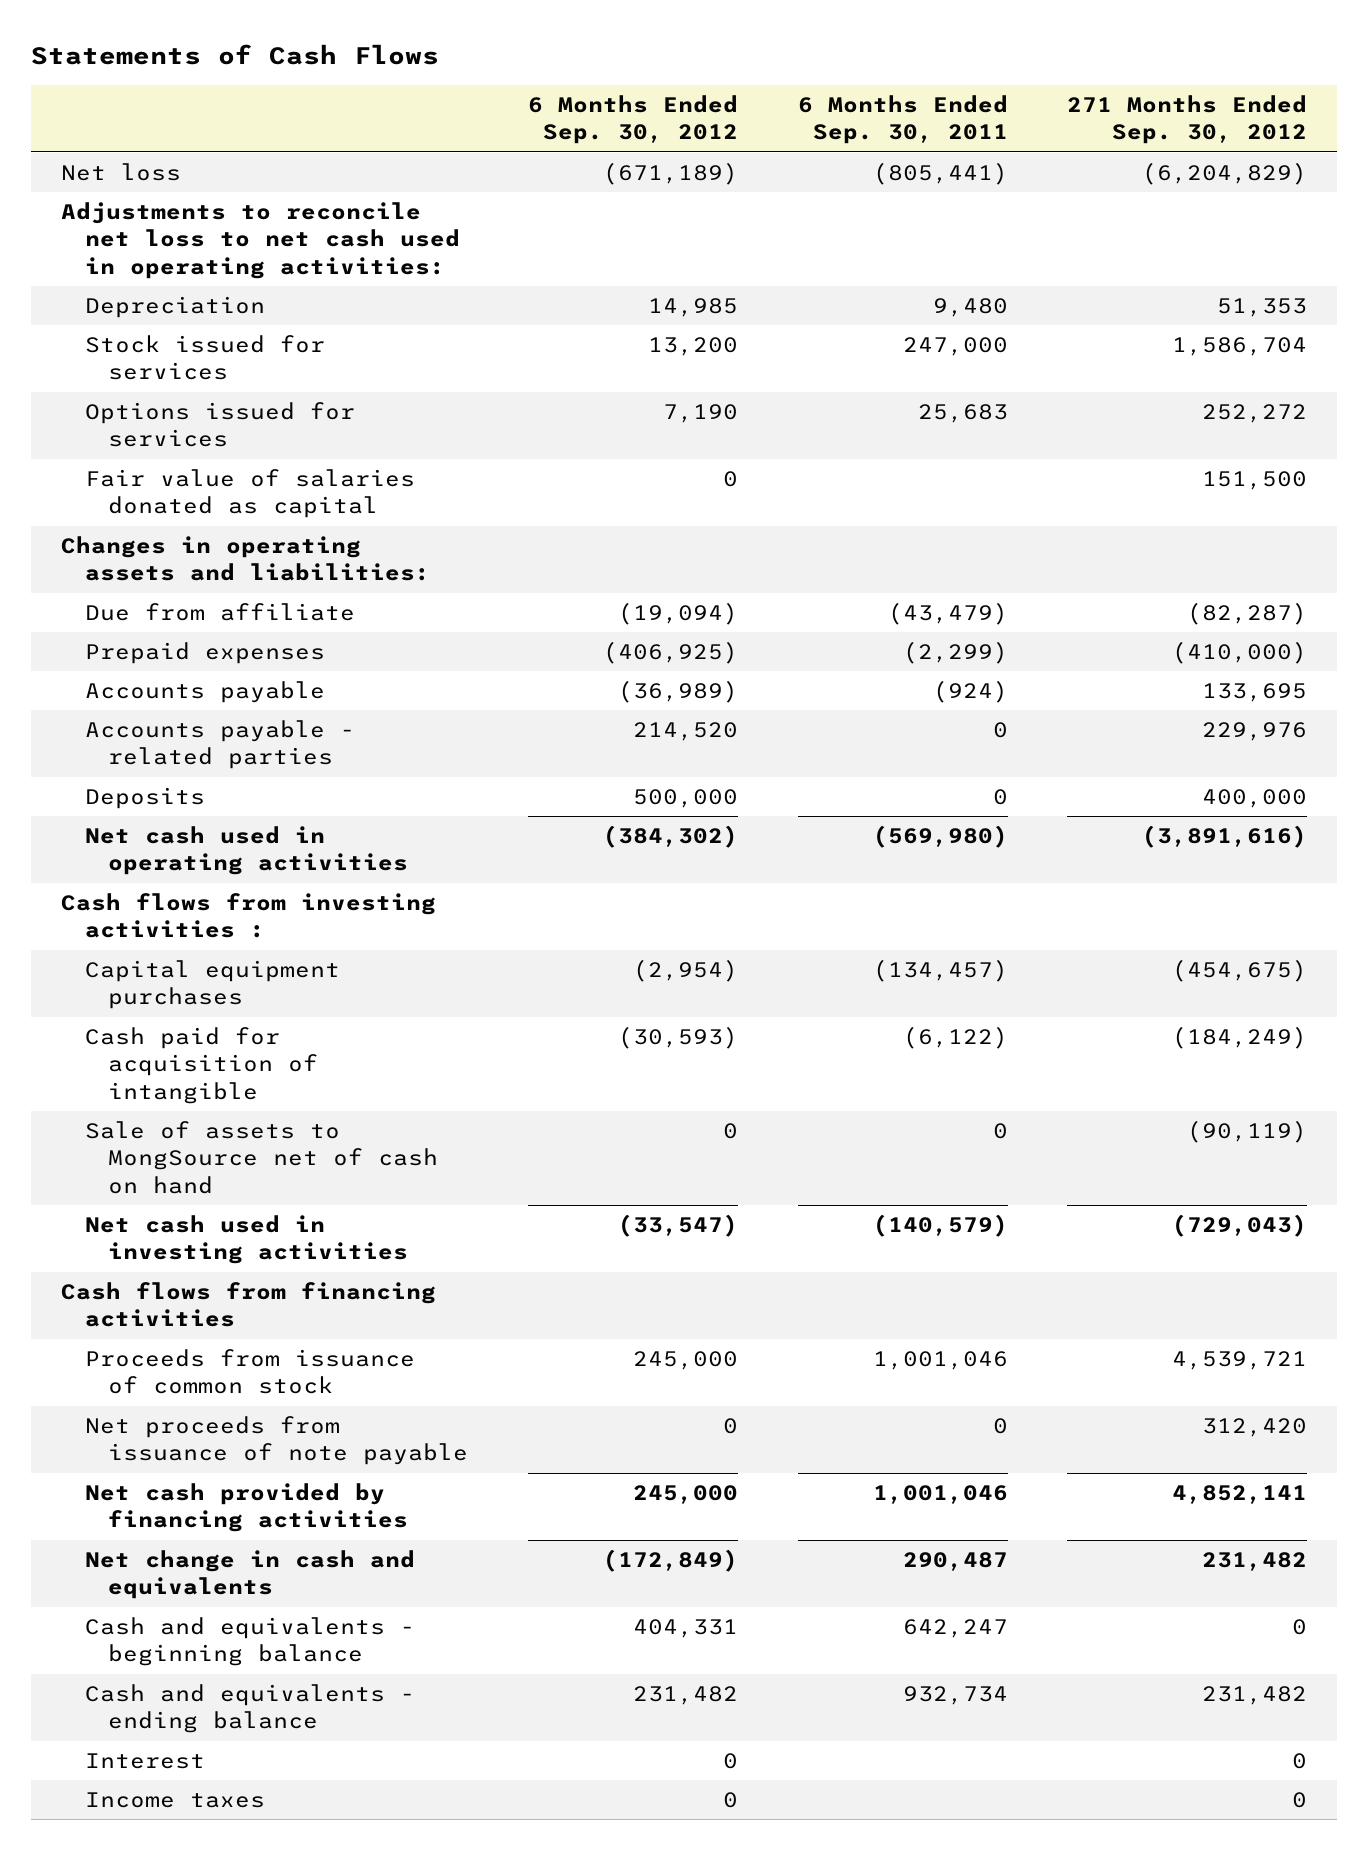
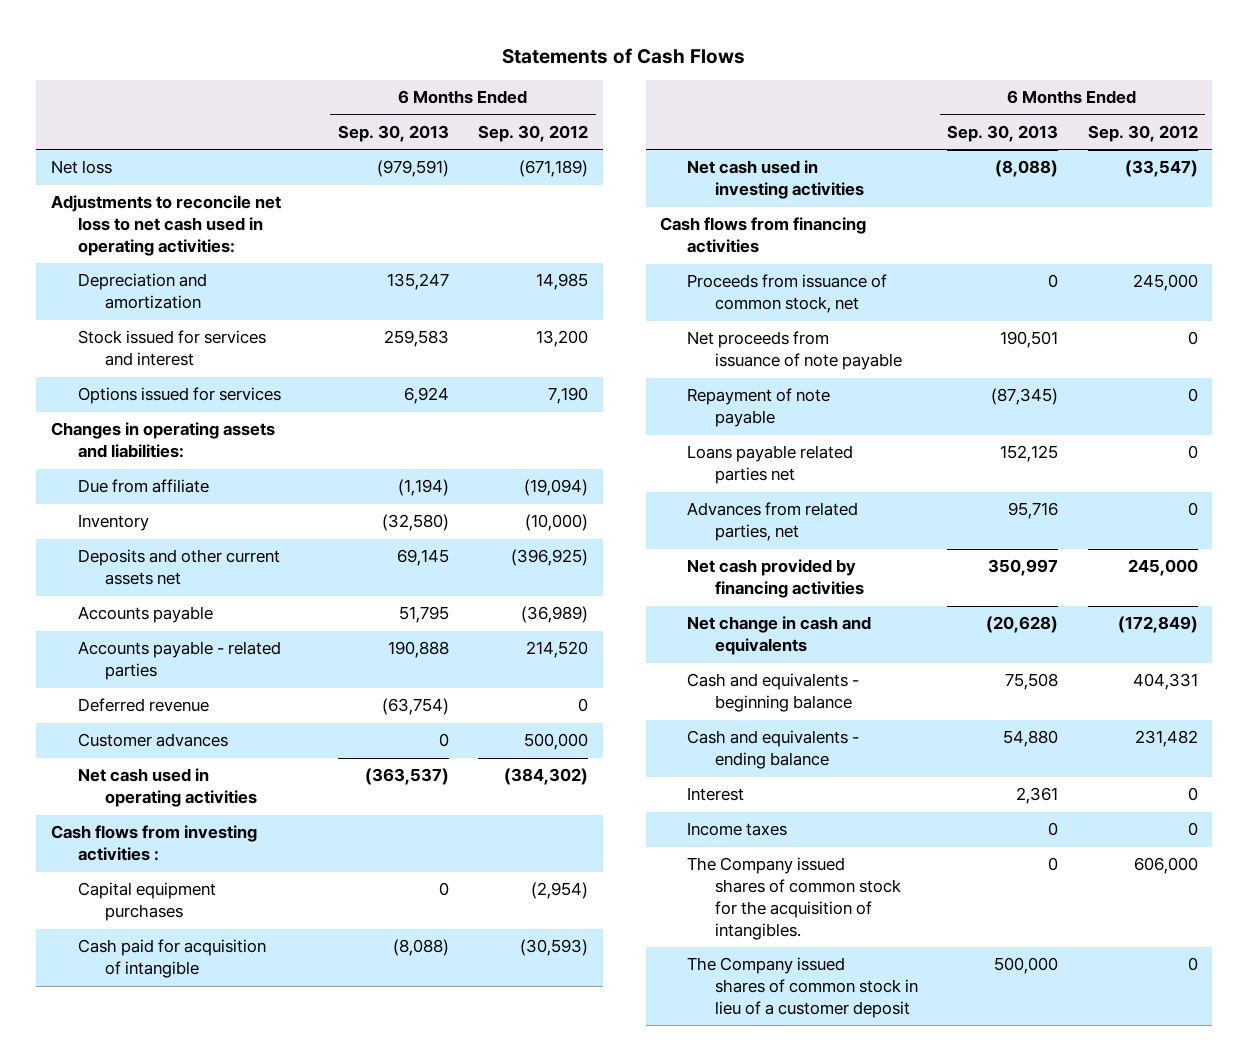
[797,94,1008,145] 6 Months Ended Sep. 30, 2011 -> none
[1067,94,1308,145] 271 Months Ended Sep. 30, 2012 -> none
none -> [337,124,449,142] Sep. 30, 2013
[84,296,265,319] Depreciation -> [78,273,208,310] Depreciation and amortization
[84,335,325,381] Stock issued for services -> [78,330,267,367] Stock issued for services and interest
[84,469,415,519] Fair value of salaries donated as capital -> none
[84,642,325,665] Prepaid expenses -> none
none -> [78,514,150,532] Inventory
none -> [78,549,281,586] Deposits and other current assets net
[84,787,205,810] Deposits -> none
none -> [78,698,210,713] Deferred revenue
none -> [78,733,229,748] Customer advances
[84,1121,439,1194] Sale of assets to MongSource net of cash on hand -> none
[84,1349,415,1395] Proceeds from issuance of common stock -> [687,274,888,314] Proceeds from issuance of common stock, net
none -> [687,388,831,428] Repayment of note payable
none -> [687,445,854,485] Loans payable related parties net
none -> [687,502,859,542] Advances from related parties, net
none -> [687,857,901,940] The Company issued shares of common stock for the acquisition of intangibles.
none -> [687,957,918,1018] The Company issued shares of common stock in lieu of a customer deposit

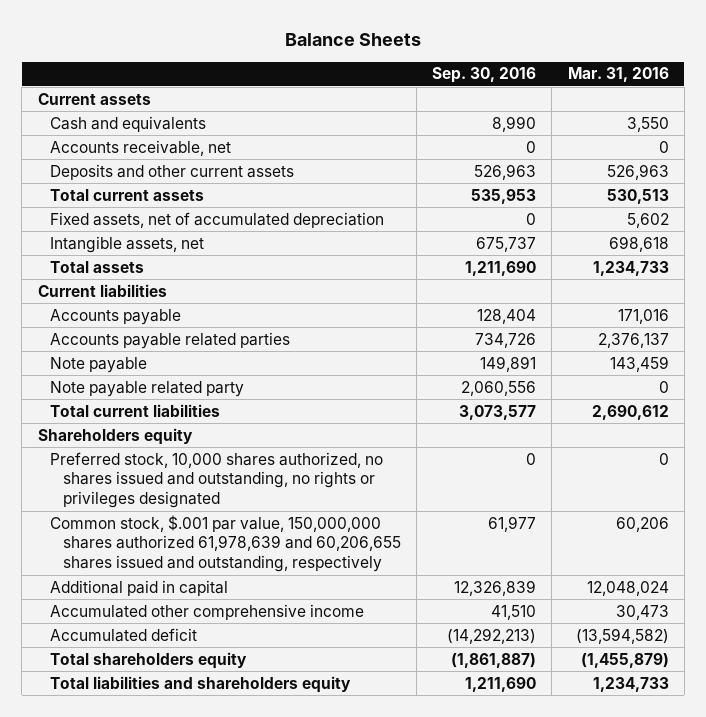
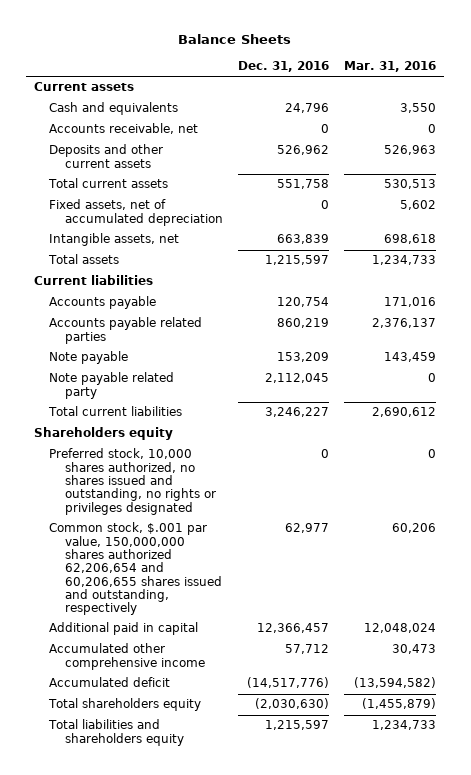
[432,67,537,84] Sep. 30, 2016 -> none
none -> [238,60,330,72] Dec. 31, 2016
[50,514,401,573] Common stock, $.001 par value, 150,000,000 shares authorized 61,978,639 and 60,206,655 shares issued and outstanding, respectively -> [49,522,222,616] Common stock, $.001 par value, 150,000,000 shares authorized 62,206,654 and 60,206,655 shares issued and outstanding, respectively

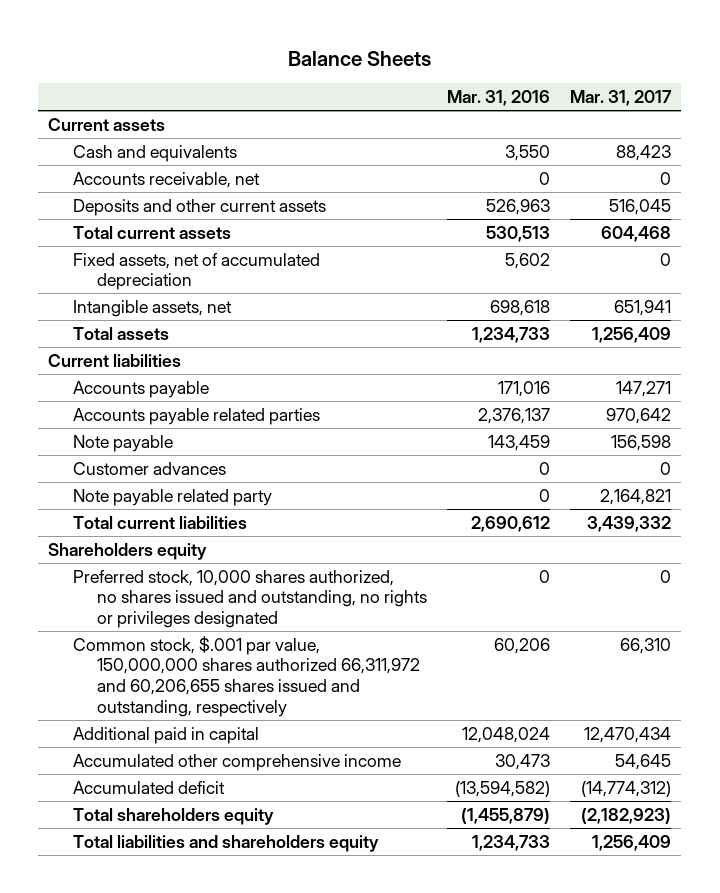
[238,60,330,72] Dec. 31, 2016 -> none
none -> [570,90,673,107] Mar. 31, 2017
none -> [72,461,226,475] Customer advances
[49,522,222,616] Common stock, $.001 par value, 150,000,000 shares authorized 62,206,654 and 60,206,655 shares issued and outstanding, respectively -> [72,635,420,717] Common stock, $.001 par value, 150,000,000 shares authorized 66,311,972 and 60,206,655 shares issued and outstanding, respectively

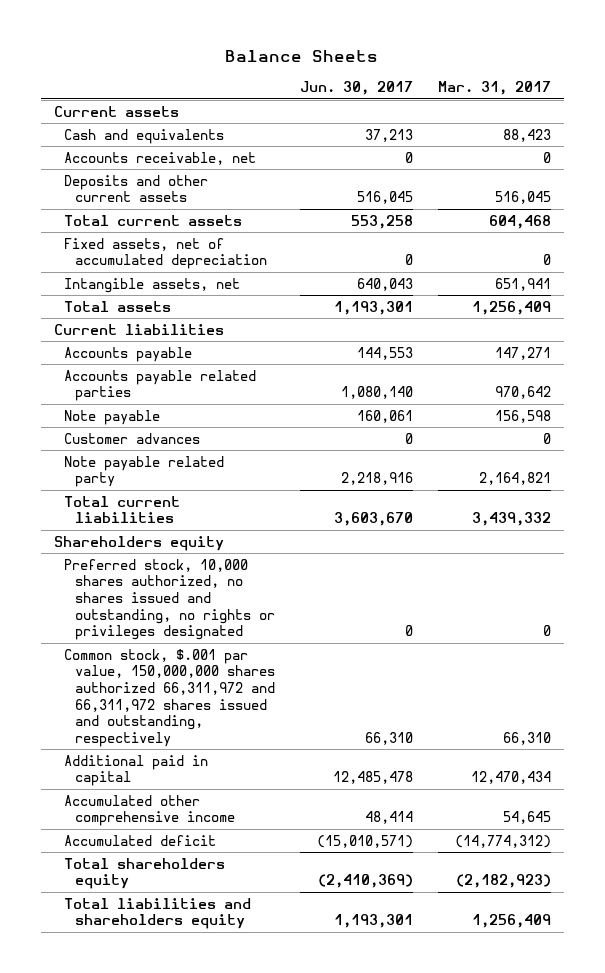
[447,90,551,107] Mar. 31, 2016 -> none
none -> [300,81,414,96] Jun. 30, 2017
[72,635,420,717] Common stock, $.001 par value, 150,000,000 shares authorized 66,311,972 and 60,206,655 shares issued and outstanding, respectively -> [64,648,275,748] Common stock, $.001 par value, 150,000,000 shares authorized 66,311,972 and 66,311,972 shares issued and outstanding, respectively

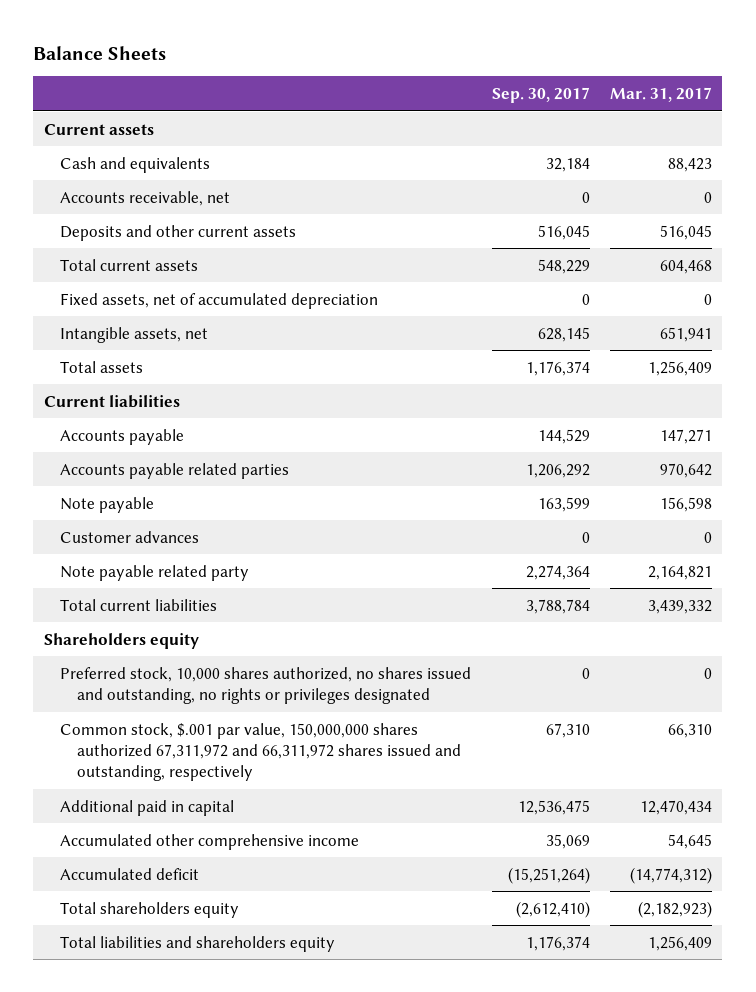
[300,81,414,96] Jun. 30, 2017 -> none
none -> [491,86,590,103] Sep. 30, 2017
[64,648,275,748] Common stock, $.001 par value, 150,000,000 shares authorized 66,311,972 and 66,311,972 shares issued and outstanding, respectively -> [60,722,462,782] Common stock, $.001 par value, 150,000,000 shares authorized 67,311,972 and 66,311,972 shares issued and outstanding, respectively

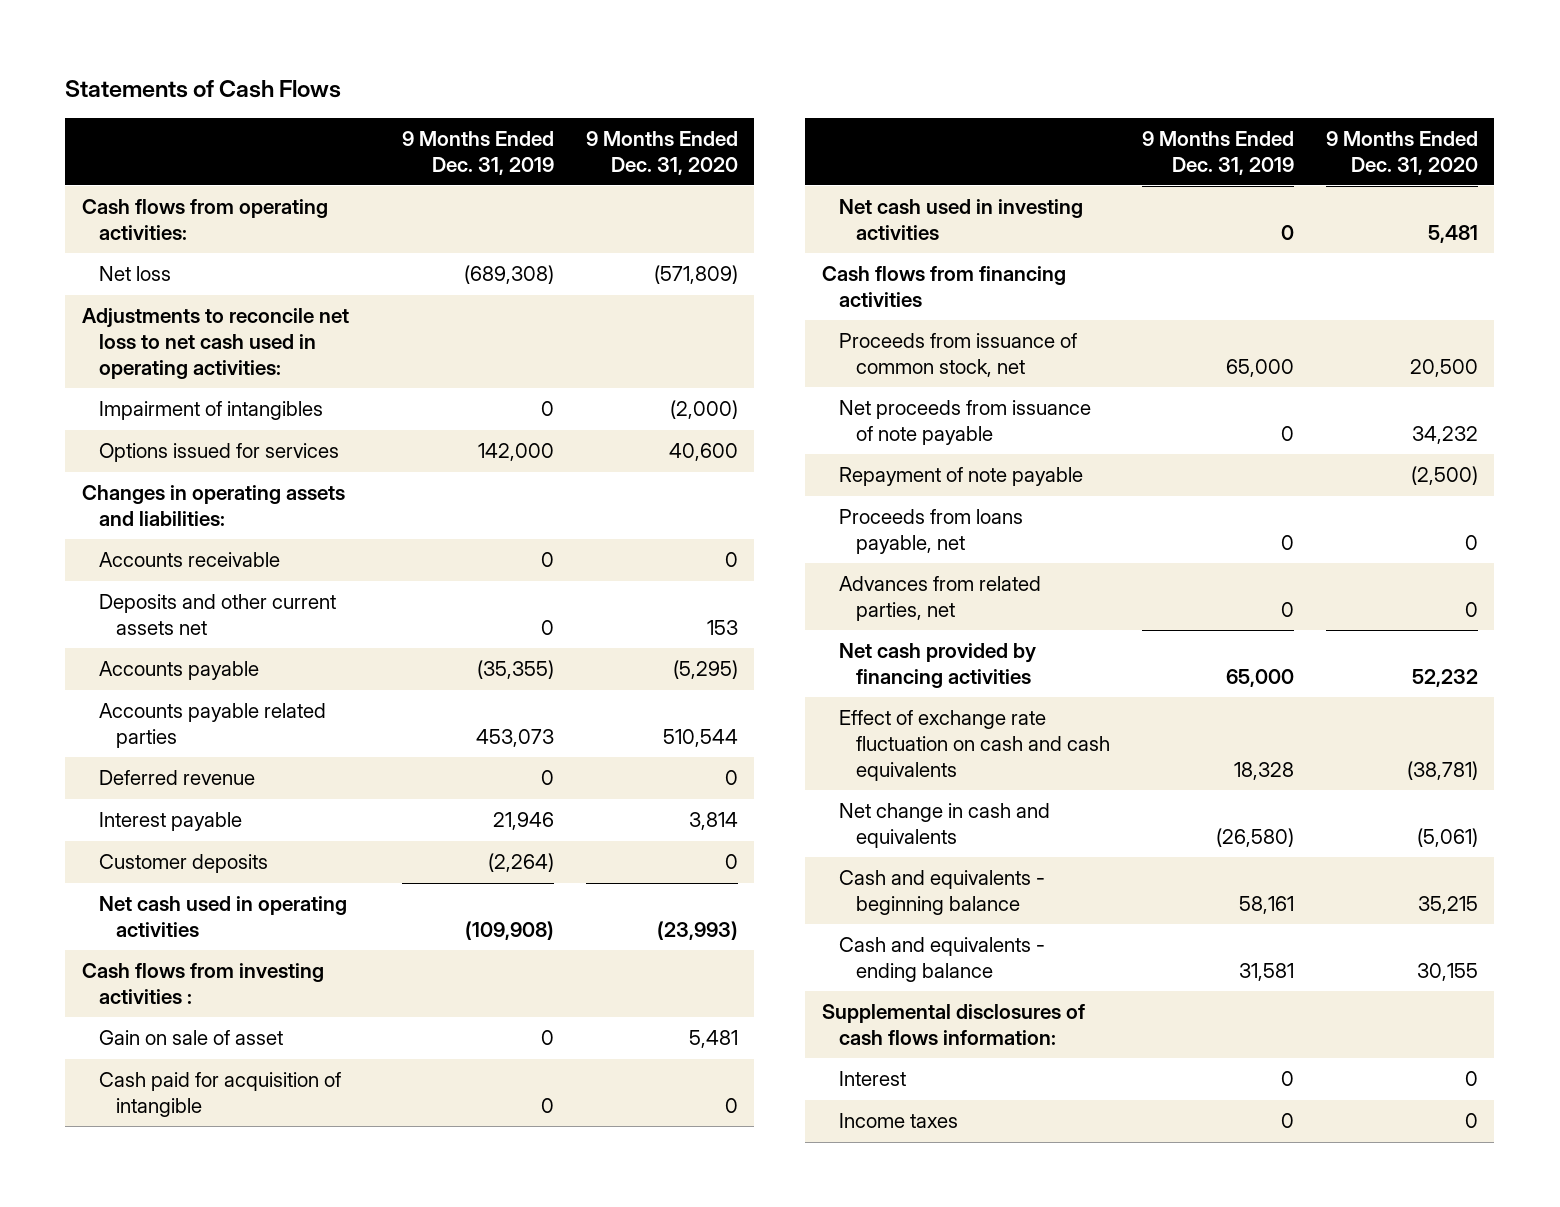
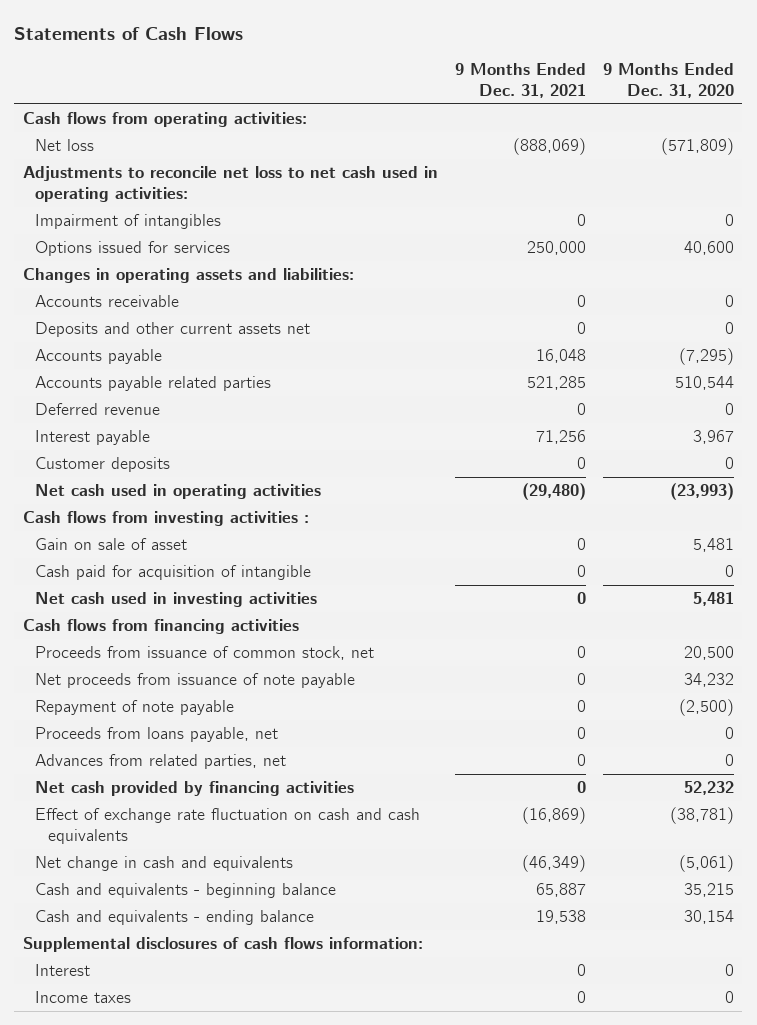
[401,130,554,175] 9 Months Ended Dec. 31, 2019 -> none
none -> [454,63,586,99] 9 Months Ended Dec. 31, 2021
[670,400,739,420] (2,000) -> [724,214,734,227] 0
[707,619,739,635] 153 -> [724,322,734,335] 0
[673,660,739,680] (5,295) -> [678,348,734,366] (7,295)
[689,812,739,831] 3,814 -> [692,430,734,445] 3,967
[1417,962,1479,981] 30,155 -> [683,910,734,925] 30,154

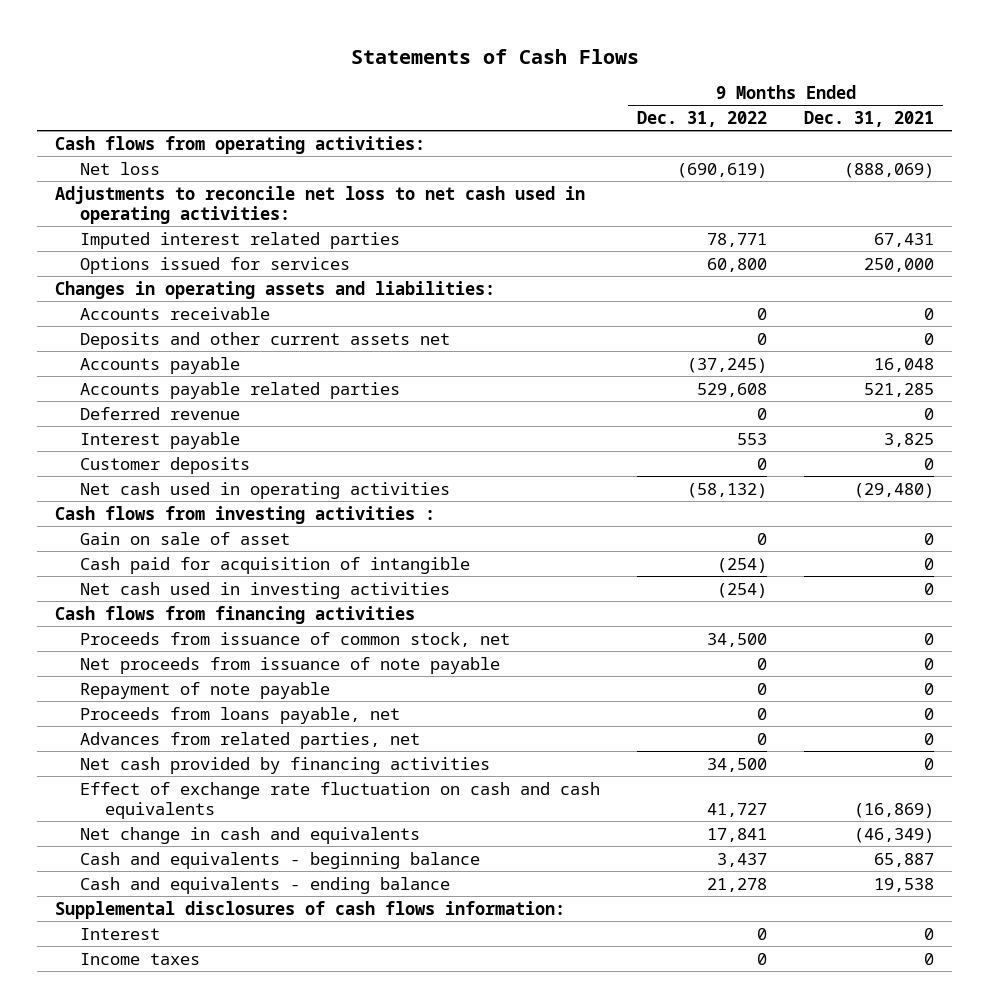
[602,63,734,99] 9 Months Ended Dec. 31, 2020 -> none
none -> [637,111,768,128] Dec. 31, 2022
[35,214,222,230] Impairment of intangibles -> none
none -> [80,231,401,249] Imputed interest related parties
[535,430,586,445] 71,256 -> [883,432,934,447] 3,825

